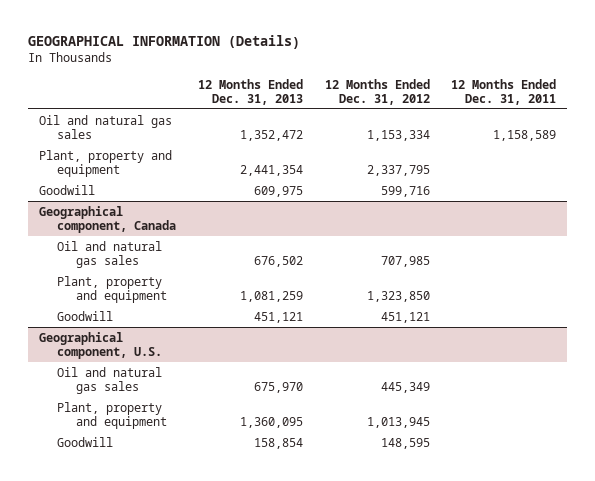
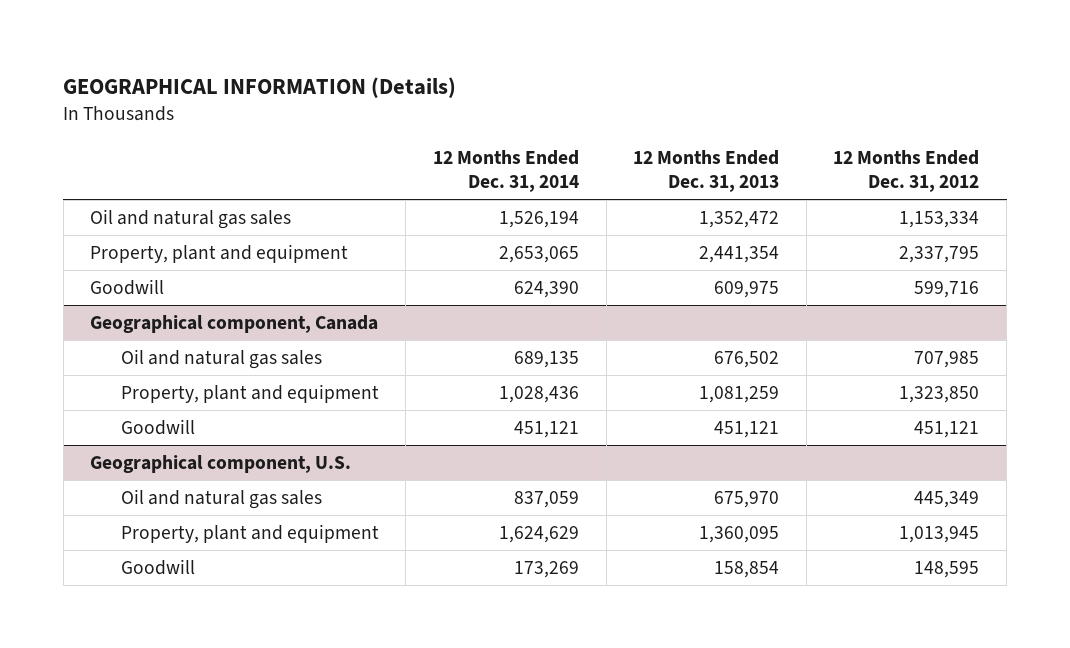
[451,78,557,105] 12 Months Ended Dec. 31, 2011 -> none
none -> [432,149,579,193] 12 Months Ended Dec. 31, 2014
[38,149,172,177] Plant, property and equipment -> [90,243,349,263] Property, plant and equipment
[57,275,167,303] Plant, property and equipment -> [120,383,379,403] Property, plant and equipment
[57,401,167,429] Plant, property and equipment -> [120,523,379,543] Property, plant and equipment

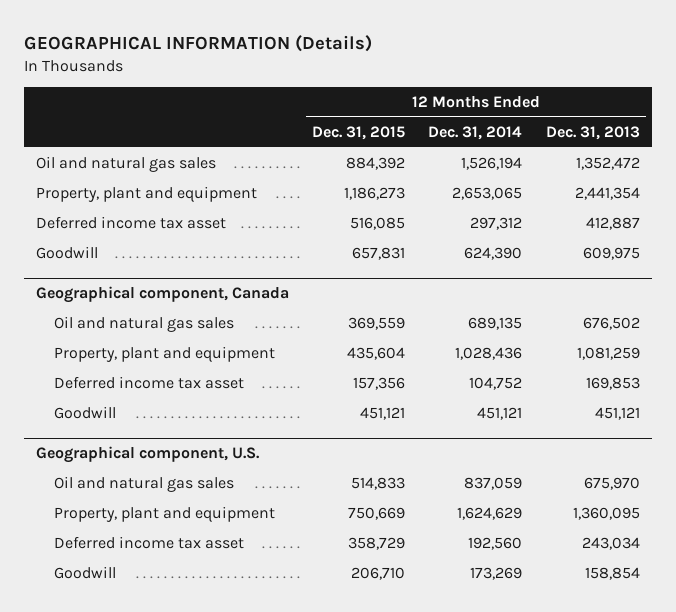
[833,149,980,193] 12 Months Ended Dec. 31, 2012 -> none
none -> [312,125,406,140] Dec. 31, 2015
none -> [35,216,226,230] Deferred income tax asset
none -> [53,376,244,390] Deferred income tax asset
none -> [53,536,244,550] Deferred income tax asset

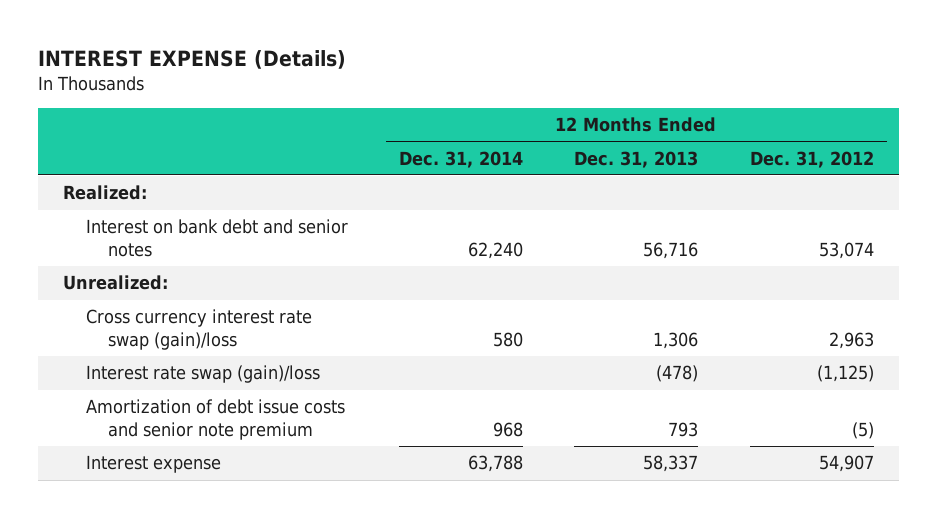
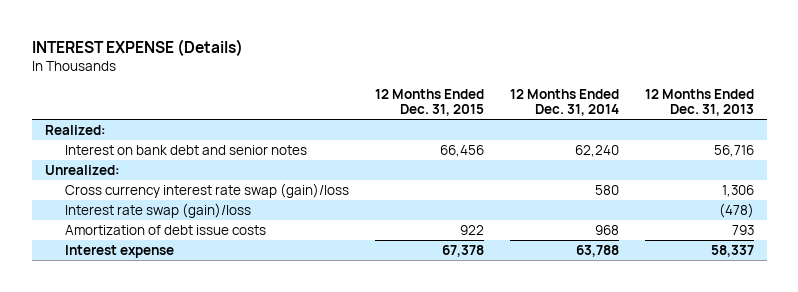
[749,150,874,168] Dec. 31, 2012 -> none
none -> [374,88,484,117] 12 Months Ended Dec. 31, 2015
[85,399,345,440] Amortization of debt issue costs and senior note premium -> [64,224,266,235] Amortization of debt issue costs

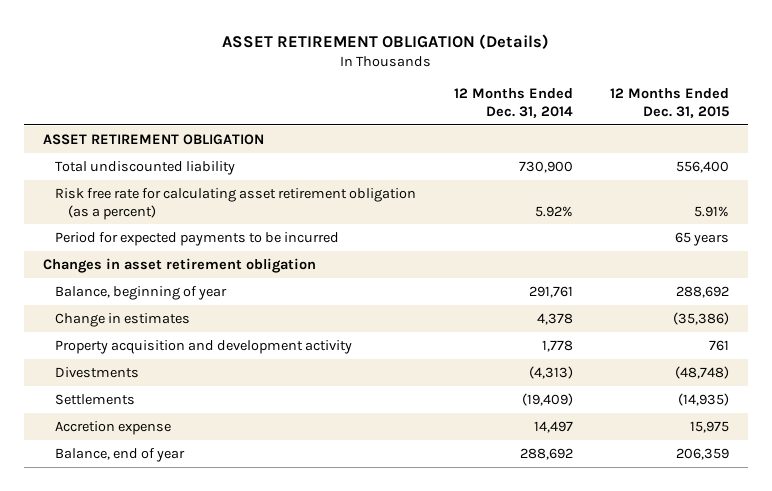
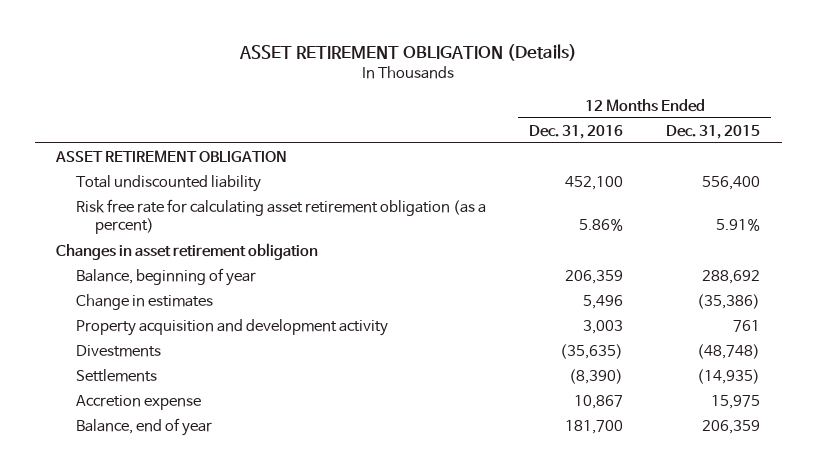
[453,87,573,118] 12 Months Ended Dec. 31, 2014 -> none
none -> [529,124,624,139] Dec. 31, 2016
[55,231,340,246] Period for expected payments to be incurred -> none

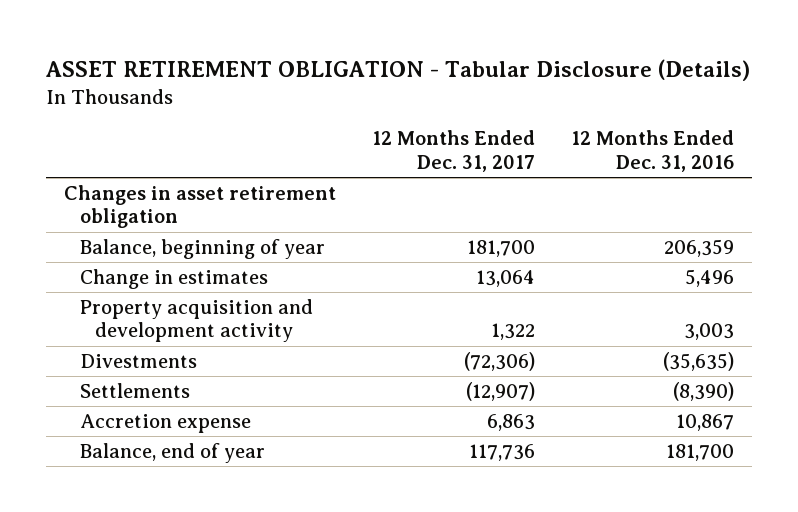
[239,43,578,61] ASSET RETIREMENT OBLIGATION (Details) -> [45,59,751,82] ASSET RETIREMENT OBLIGATION - Tabular Disclosure (Details)
[666,124,761,139] Dec. 31, 2015 -> none
none -> [372,130,536,172] 12 Months Ended Dec. 31, 2017
[55,149,288,162] ASSET RETIREMENT OBLIGATION -> none
[75,174,261,192] Total undiscounted liability -> none
[75,198,486,235] Risk free rate for calculating asset retirement obligation (as a percent) -> none

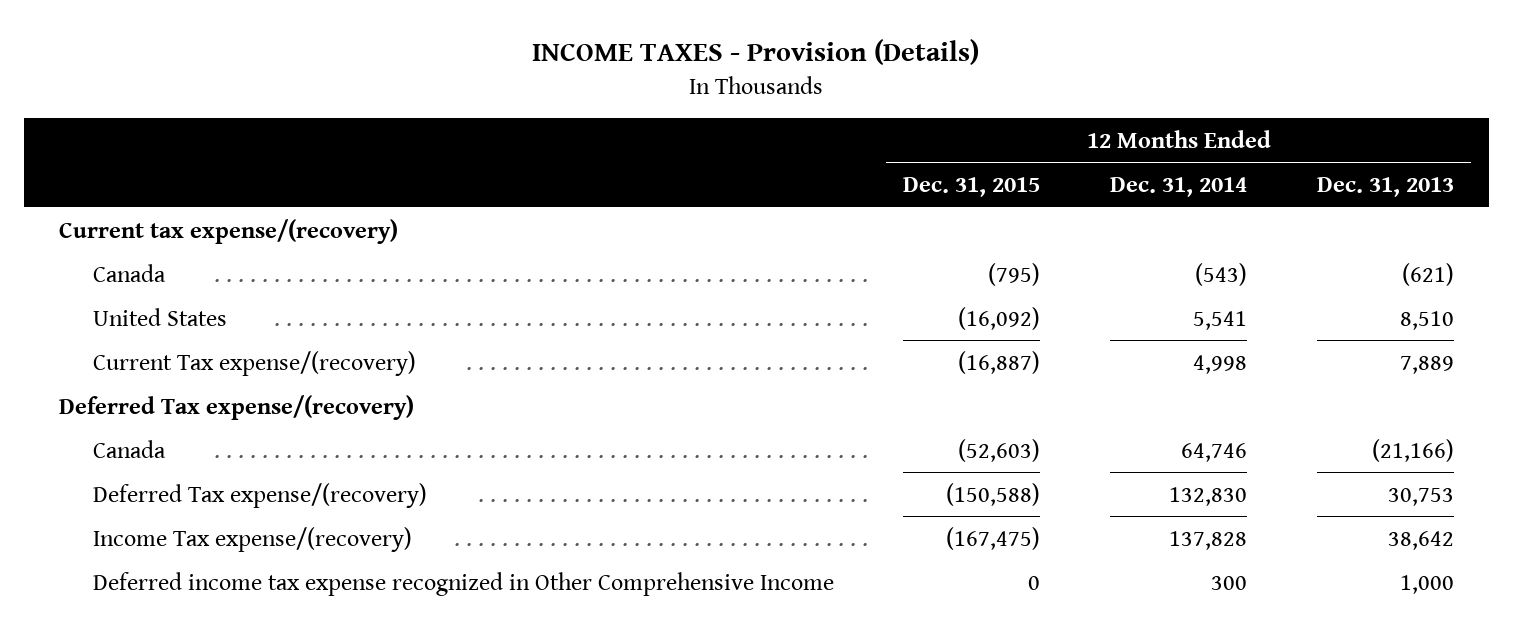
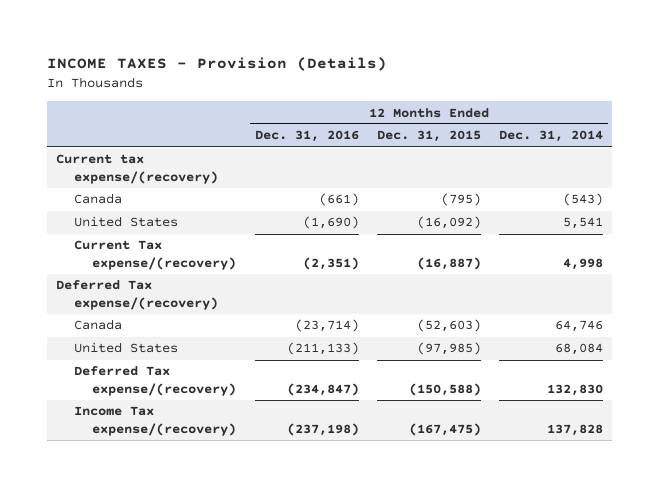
[1316,177,1454,198] Dec. 31, 2013 -> none
none -> [254,130,359,143] Dec. 31, 2016
none -> [74,342,179,354] United States
[92,571,834,596] Deferred income tax expense recognized in Other Comprehensive Income -> none

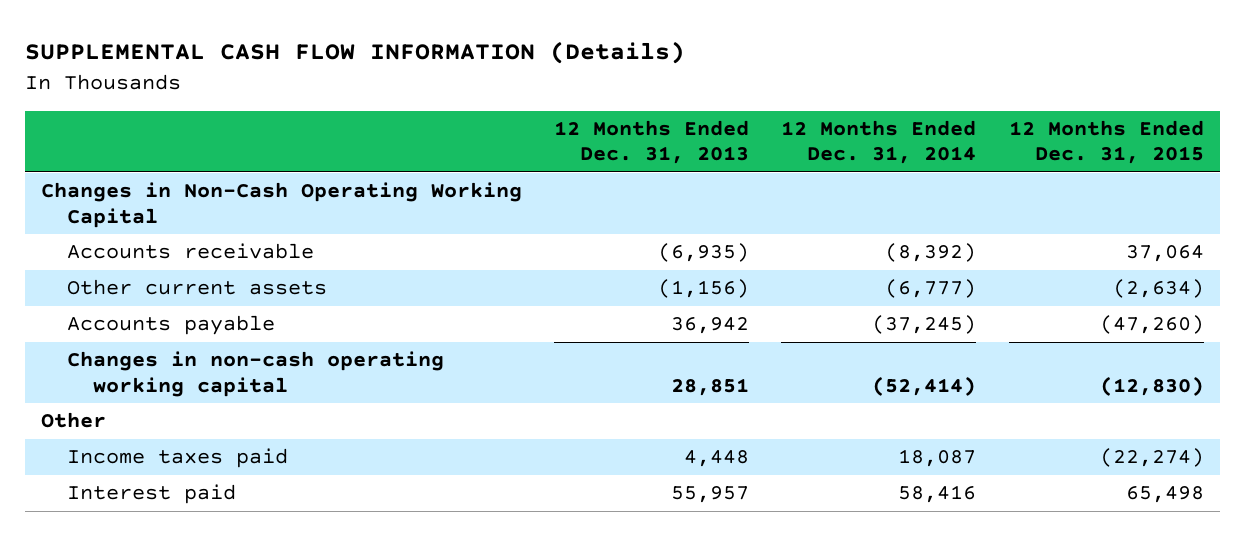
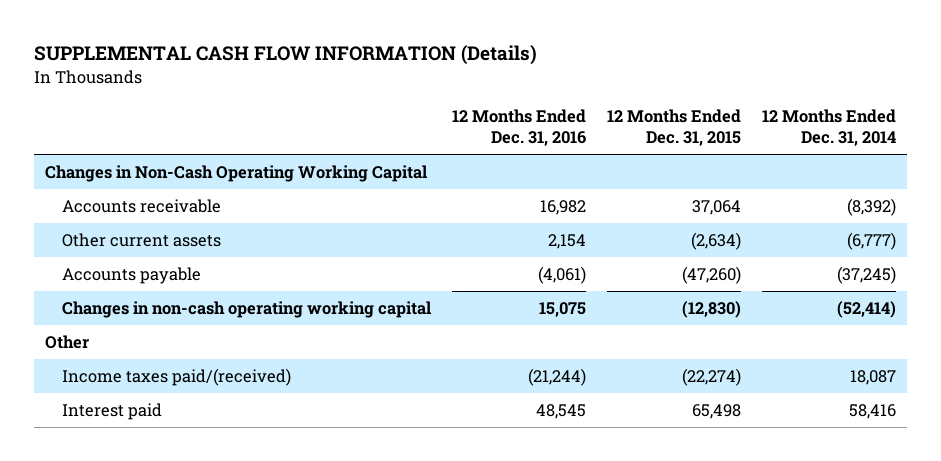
[554,119,750,165] 12 Months Ended Dec. 31, 2013 -> none
none -> [451,109,586,147] 12 Months Ended Dec. 31, 2016
[66,448,288,469] Income taxes paid -> [61,367,291,386] Income taxes paid/(received)

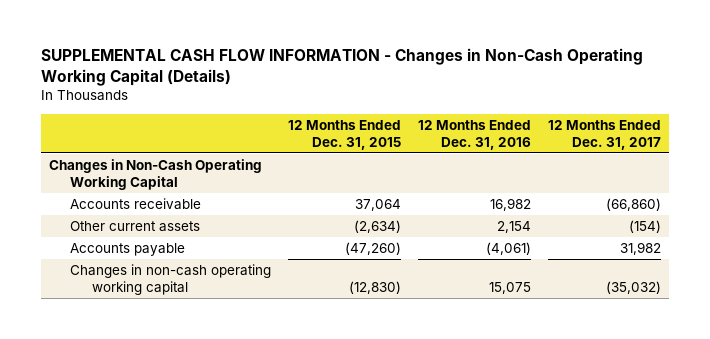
[34,45,538,66] SUPPLEMENTAL CASH FLOW INFORMATION (Details) -> [40,48,643,87] SUPPLEMENTAL CASH FLOW INFORMATION - Changes in Non-Cash Operating Working Capital (Details)
[762,109,897,147] 12 Months Ended Dec. 31, 2014 -> none
none -> [547,119,661,150] 12 Months Ended Dec. 31, 2017
[44,334,89,349] Other -> none
[61,367,291,386] Income taxes paid/(received) -> none
[61,402,162,420] Interest paid -> none

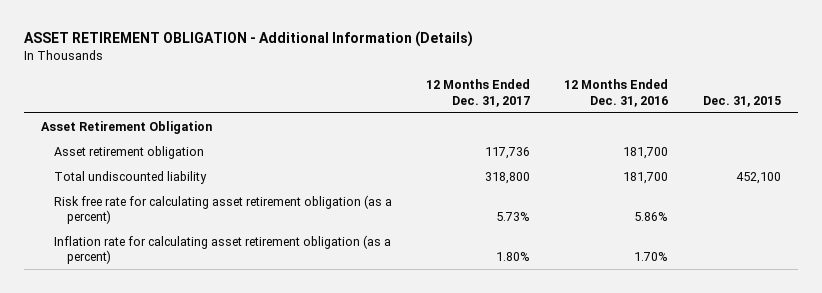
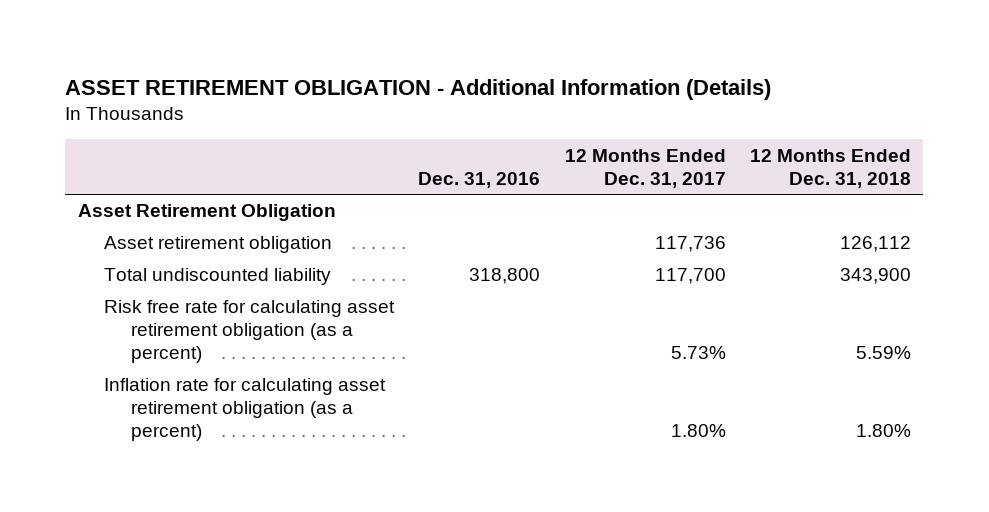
[564,79,669,107] 12 Months Ended Dec. 31, 2016 -> none
[702,95,781,107] Dec. 31, 2015 -> none
none -> [418,171,541,188] Dec. 31, 2016
none -> [750,148,912,188] 12 Months Ended Dec. 31, 2018
[485,171,531,184] 318,800 -> [654,268,726,285] 117,700

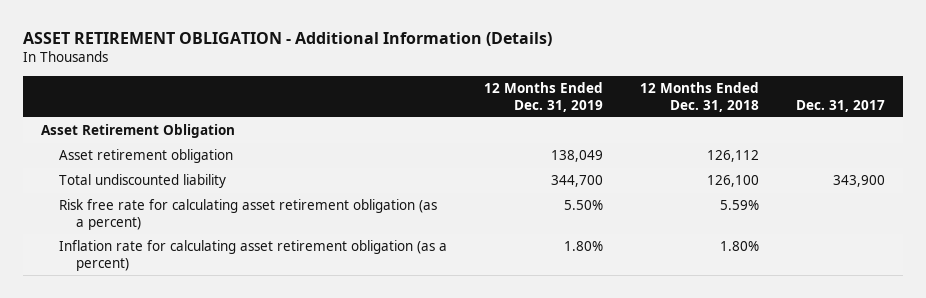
[418,171,541,188] Dec. 31, 2016 -> none
[564,148,726,188] 12 Months Ended Dec. 31, 2017 -> none
none -> [483,82,603,112] 12 Months Ended Dec. 31, 2019
none -> [795,99,885,112] Dec. 31, 2017
[840,268,912,285] 343,900 -> [706,175,759,188] 126,100

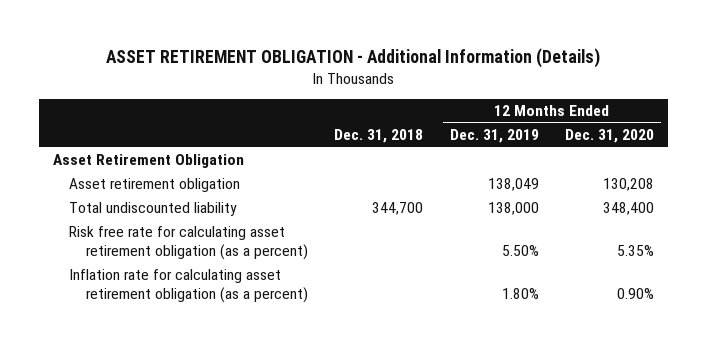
[639,82,759,112] 12 Months Ended Dec. 31, 2018 -> none
[795,99,885,112] Dec. 31, 2017 -> none
none -> [334,129,424,144] Dec. 31, 2018
none -> [565,129,655,144] Dec. 31, 2020
[550,175,603,188] 344,700 -> [487,202,539,216] 138,000

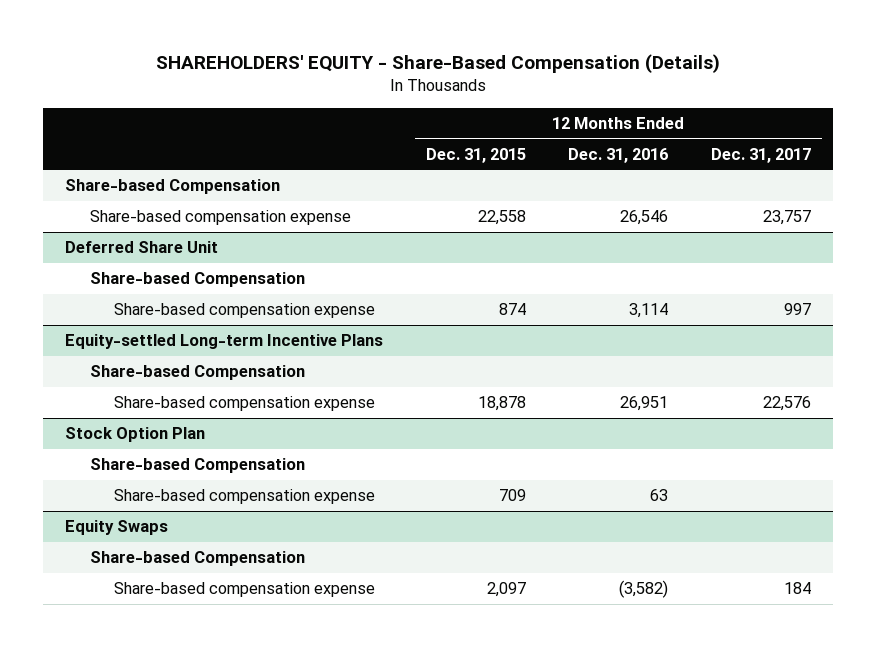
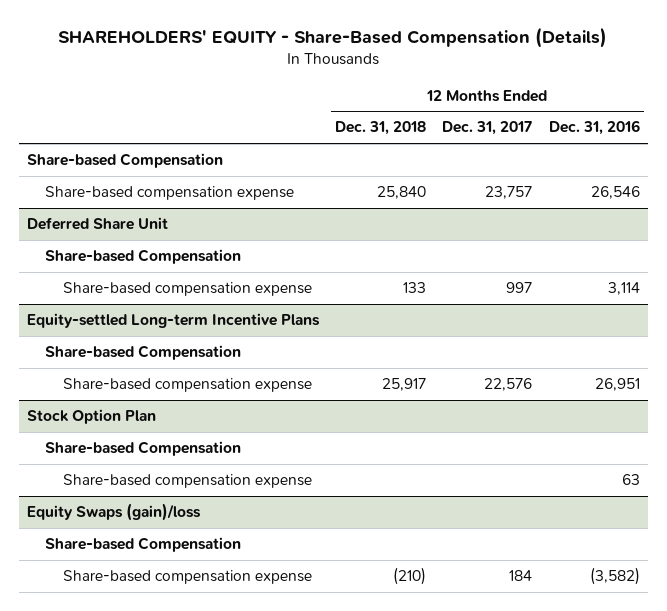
[425,147,526,163] Dec. 31, 2015 -> none
none -> [335,121,427,136] Dec. 31, 2018
[64,520,168,536] Equity Swaps -> [26,503,201,522] Equity Swaps (gain)/loss

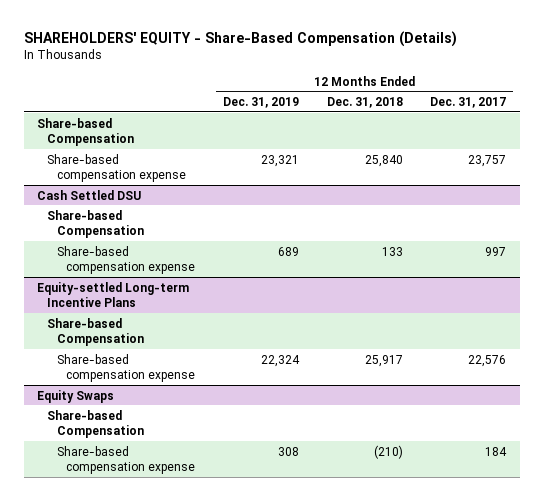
[548,120,640,136] Dec. 31, 2016 -> none
none -> [222,97,299,109] Dec. 31, 2019
[26,217,168,231] Deferred Share Unit -> [37,189,142,200] Cash Settled DSU
[26,409,156,425] Stock Option Plan -> none
[44,441,241,457] Share-based Compensation -> none
[62,474,312,489] Share-based compensation expense -> none
[26,503,201,522] Equity Swaps (gain)/loss -> [37,389,115,403] Equity Swaps

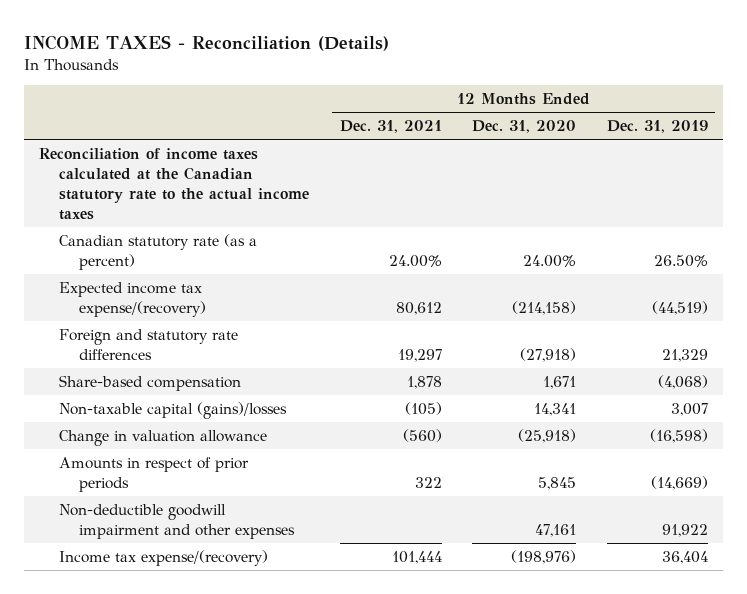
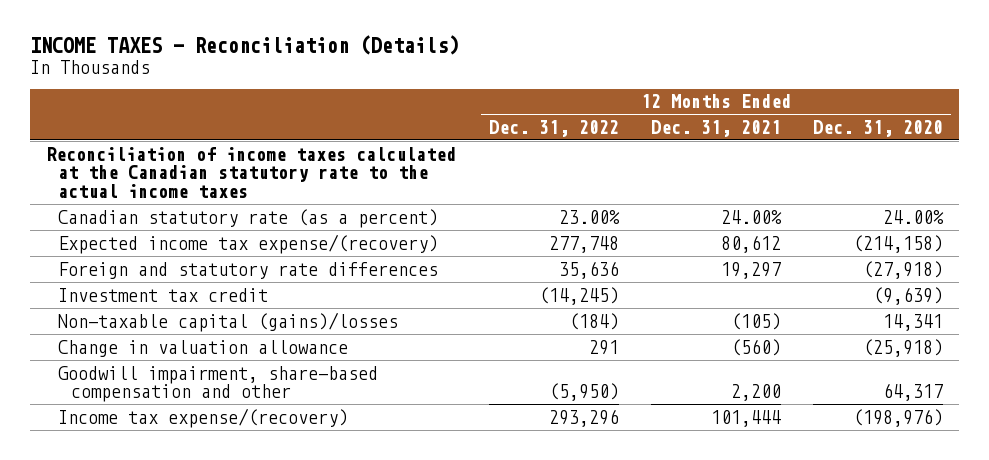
[606,120,708,134] Dec. 31, 2019 -> none
none -> [488,119,619,137] Dec. 31, 2022
[59,374,242,391] Share-based compensation -> none
none -> [58,287,269,302] Investment tax credit
[59,456,250,493] Amounts in respect of prior periods -> none
[59,503,295,540] Non-deductible goodwill impairment and other expenses -> none
none -> [58,365,379,403] Goodwill impairment, share-based compensation and other

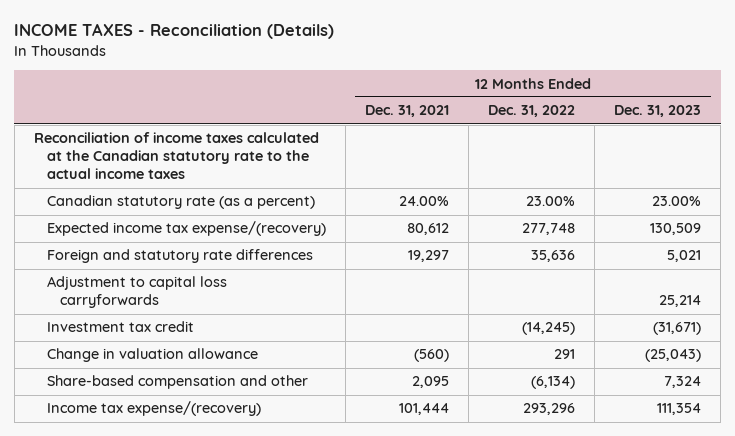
[813,119,944,137] Dec. 31, 2020 -> none
none -> [614,105,702,118] Dec. 31, 2023
none -> [46,276,227,309] Adjustment to capital loss carryforwards
[58,311,399,332] Non-taxable capital (gains)/losses -> none
[58,365,379,403] Goodwill impairment, share-based compensation and other -> [46,375,308,390] Share-based compensation and other
[548,383,619,402] (5,950) -> [531,376,576,390] (6,134)
[730,384,781,402] 2,200 -> [412,376,450,389] 2,095

